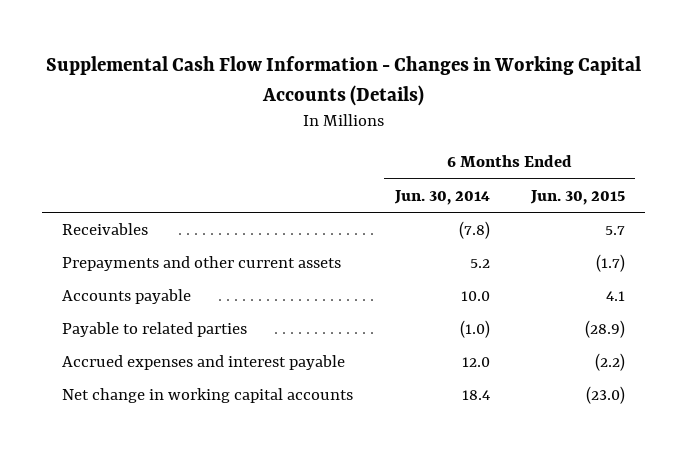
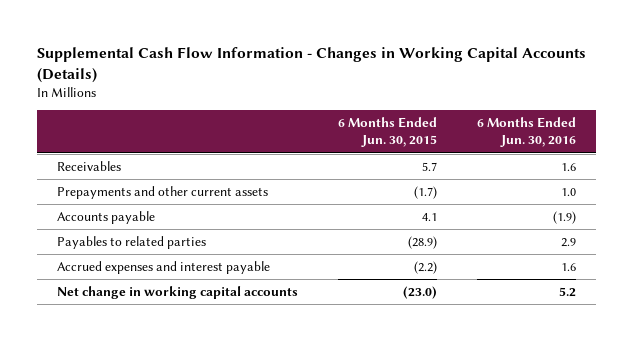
[393,189,490,205] Jun. 30, 2014 -> none
none -> [477,117,577,148] 6 Months Ended Jun. 30, 2016
[62,322,248,338] Payable to related parties -> [57,236,207,250] Payables to related parties

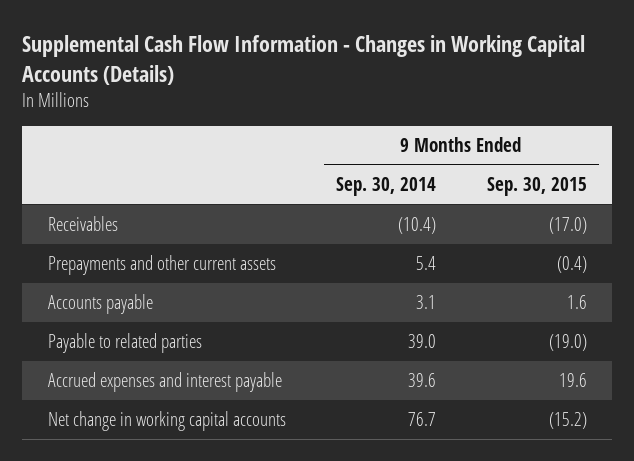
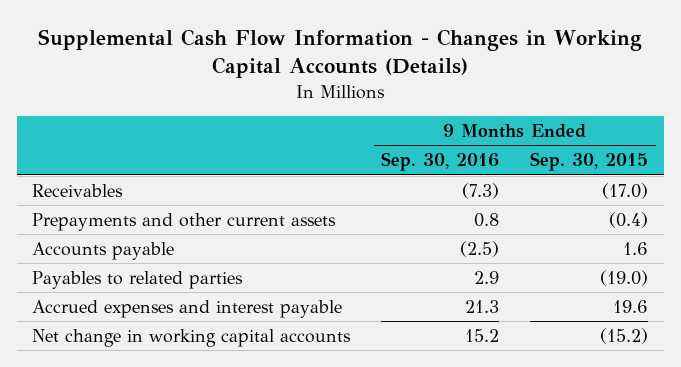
[336,177,437,197] Sep. 30, 2014 -> none
none -> [381,152,500,172] Sep. 30, 2016
[47,333,202,354] Payable to related parties -> [32,270,244,289] Payables to related parties

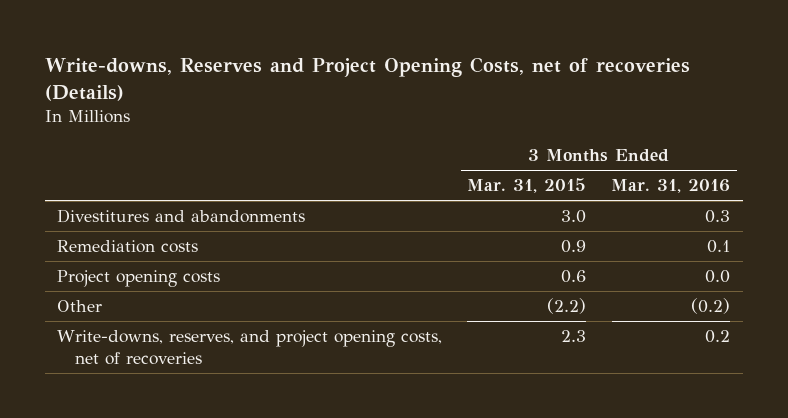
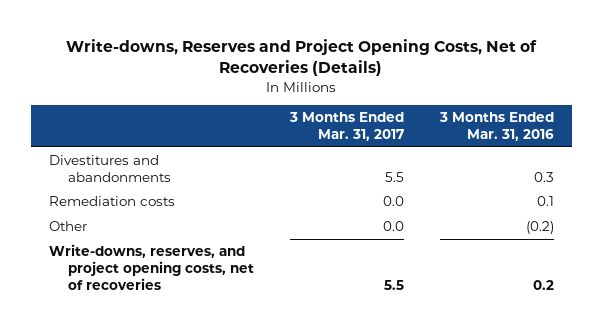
[44,56,690,101] Write-downs, Reserves and Project Opening Costs, net of recoveries (Details) -> [66,38,538,77] Write-downs, Reserves and Project Opening Costs, Net of Recoveries (Details)
[467,178,587,194] Mar. 31, 2015 -> none
none -> [289,112,405,142] 3 Months Ended Mar. 31, 2017
[57,270,221,288] Project opening costs -> none

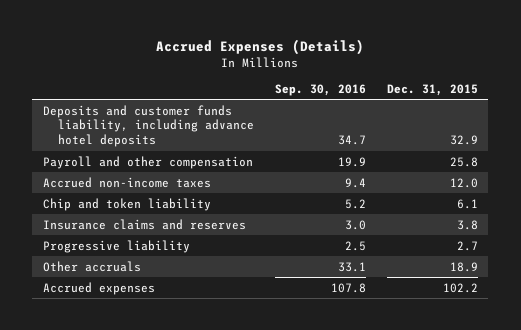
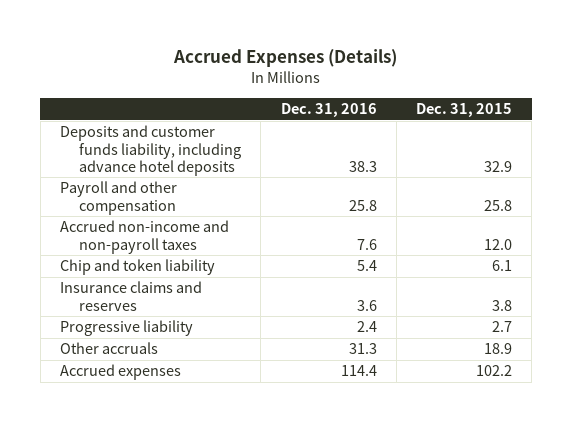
[274,84,366,97] Sep. 30, 2016 -> none
none -> [280,102,377,117] Dec. 31, 2016
[42,176,211,188] Accrued non-income taxes -> [59,220,229,254] Accrued non-income and non-payroll taxes

